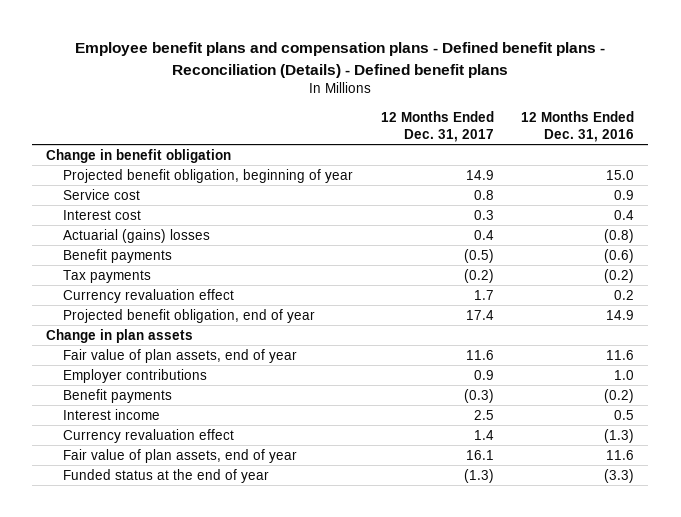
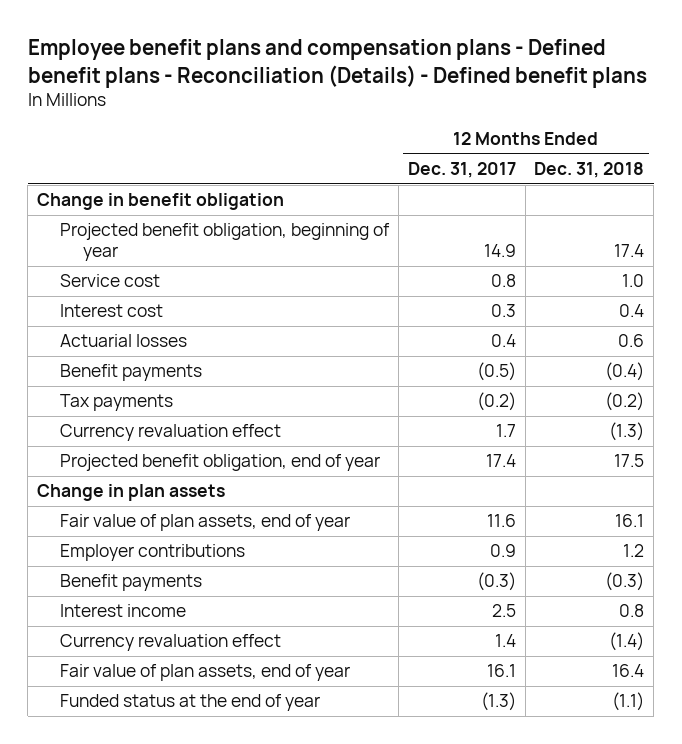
[521,110,635,142] 12 Months Ended Dec. 31, 2016 -> none
none -> [534,162,645,179] Dec. 31, 2018
[62,228,210,243] Actuarial (gains) losses -> [59,334,187,348] Actuarial losses

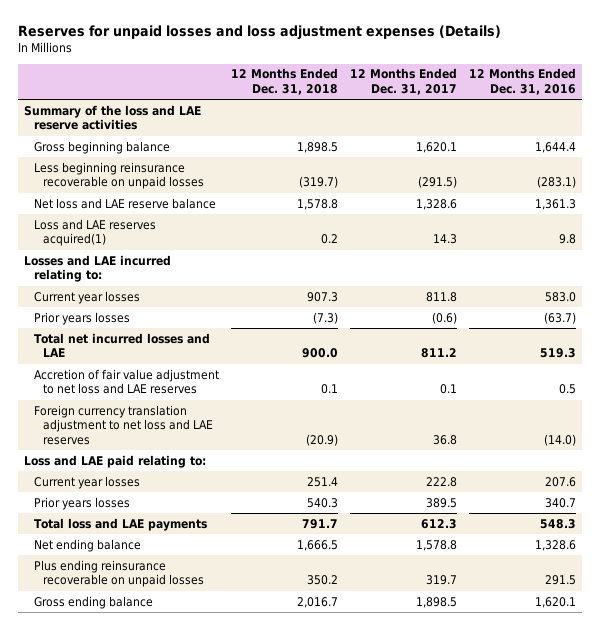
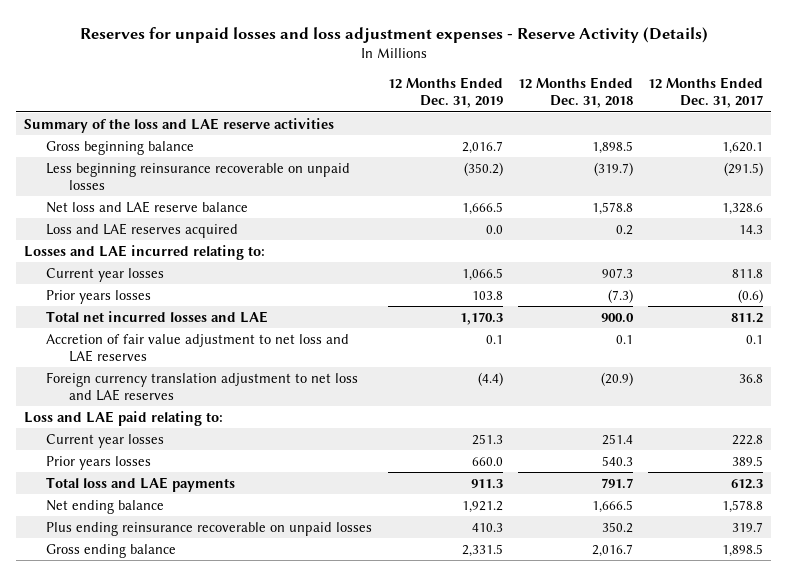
[18,25,502,41] Reserves for unpaid losses and loss adjustment expenses (Details) -> [79,26,708,43] Reserves for unpaid losses and loss adjustment expenses - Reserve Activity (Details)
[469,68,577,96] 12 Months Ended Dec. 31, 2016 -> none
none -> [387,77,503,109] 12 Months Ended Dec. 31, 2019
[33,218,156,247] Loss and LAE reserves acquired(1) -> [46,222,239,238] Loss and LAE reserves acquired

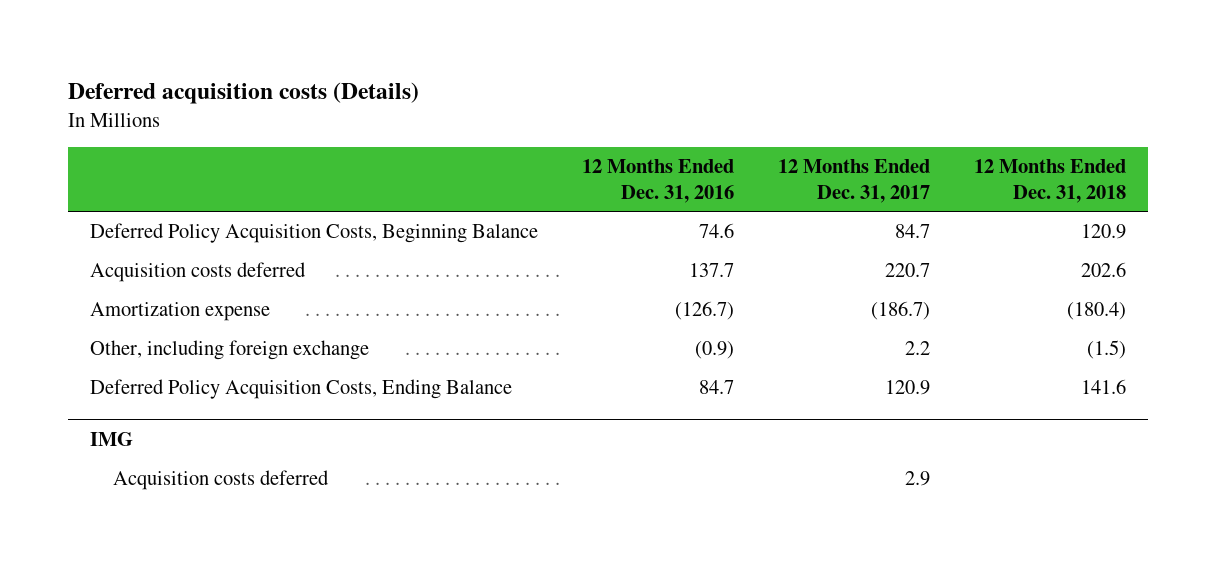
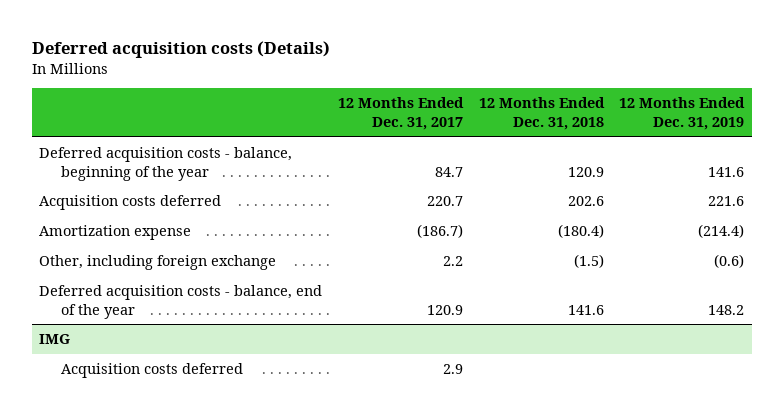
[581,159,734,203] 12 Months Ended Dec. 31, 2016 -> none
none -> [619,97,746,131] 12 Months Ended Dec. 31, 2019
[89,223,538,244] Deferred Policy Acquisition Costs, Beginning Balance -> [39,146,293,181] Deferred acquisition costs - balance, beginning of the year
[89,379,512,400] Deferred Policy Acquisition Costs, Ending Balance -> [39,284,323,319] Deferred acquisition costs - balance, end of the year

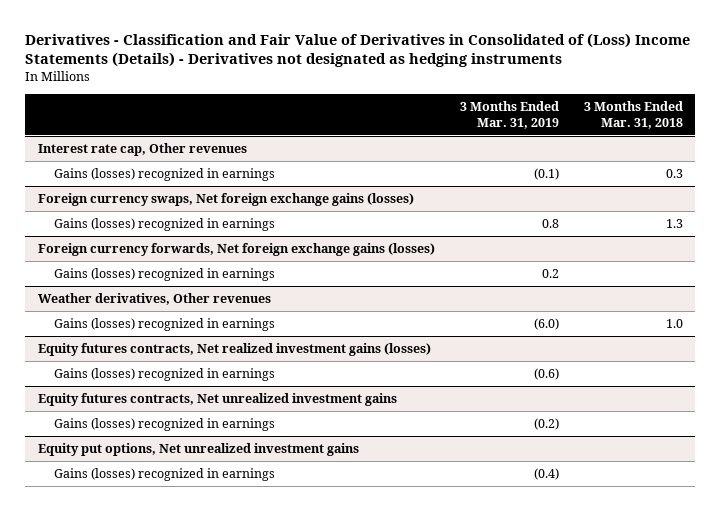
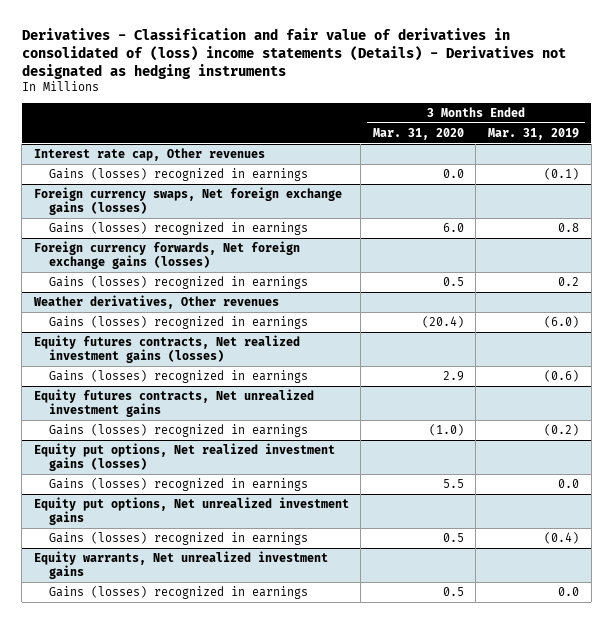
[25,32,691,68] Derivatives - Classification and Fair Value of Derivatives in Consolidated of (Loss) Income Statements (Details) - Derivatives not designated as hedging instruments -> [21,27,566,79] Derivatives - Classification and fair value of derivatives in consolidated of (loss) income statements (Details) - Derivatives not designated as hedging instruments
[583,100,683,129] 3 Months Ended Mar. 31, 2018 -> none
none -> [372,127,464,140] Mar. 31, 2020
none -> [33,443,335,472] Equity put options, Net realized investment gains (losses)
none -> [48,478,308,492] Gains (losses) recognized in earnings
none -> [33,551,328,580] Equity warrants, Net unrealized investment gains
none -> [48,586,308,600] Gains (losses) recognized in earnings

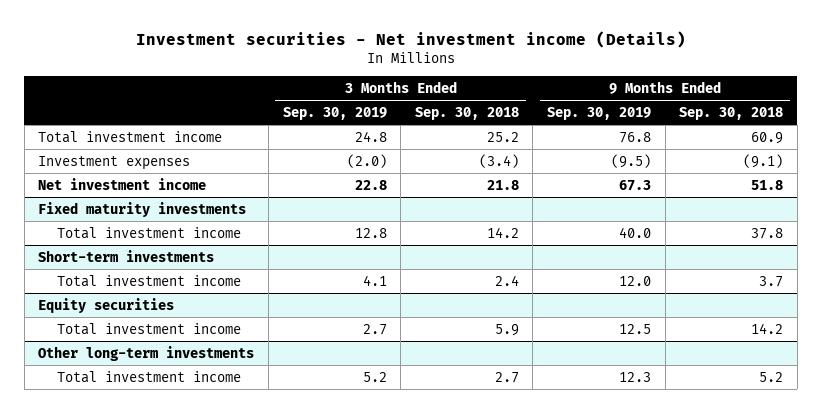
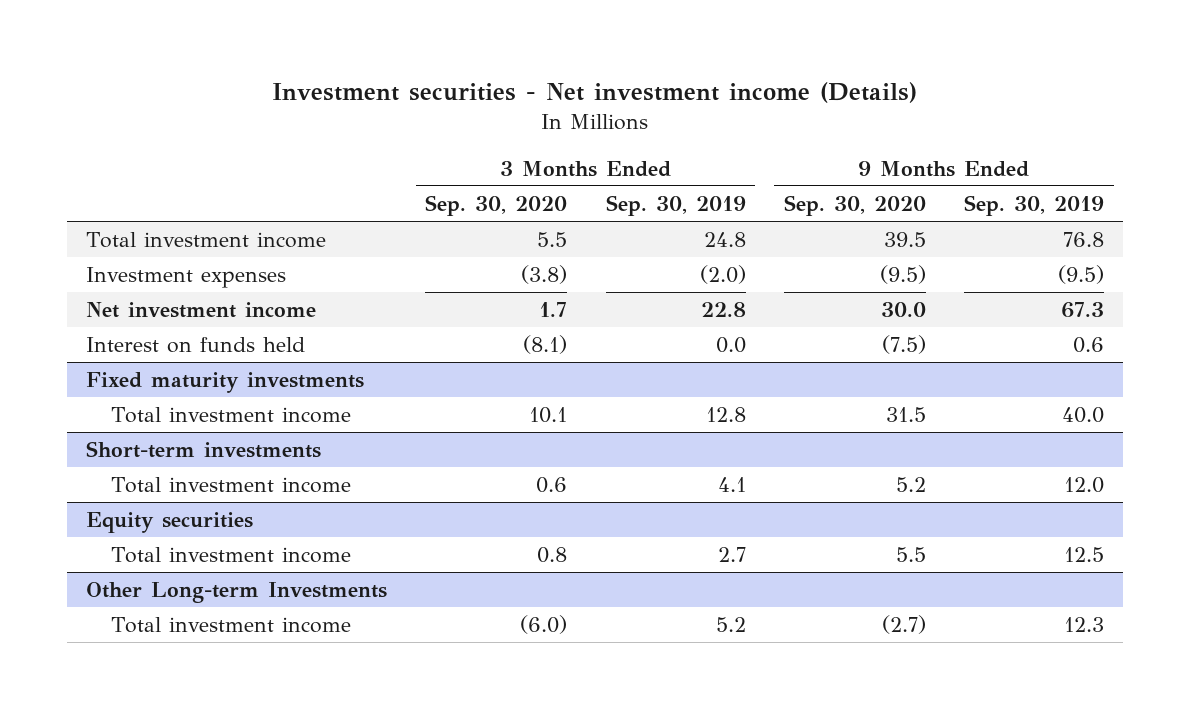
[414,106,519,120] Sep. 30, 2018 -> none
[679,106,784,120] Sep. 30, 2018 -> none
none -> [425,194,568,216] Sep. 30, 2020
none -> [783,194,926,216] Sep. 30, 2020
none -> [86,336,306,353] Interest on funds held
[38,345,255,361] Other long-term investments -> [86,581,388,603] Other Long-term Investments

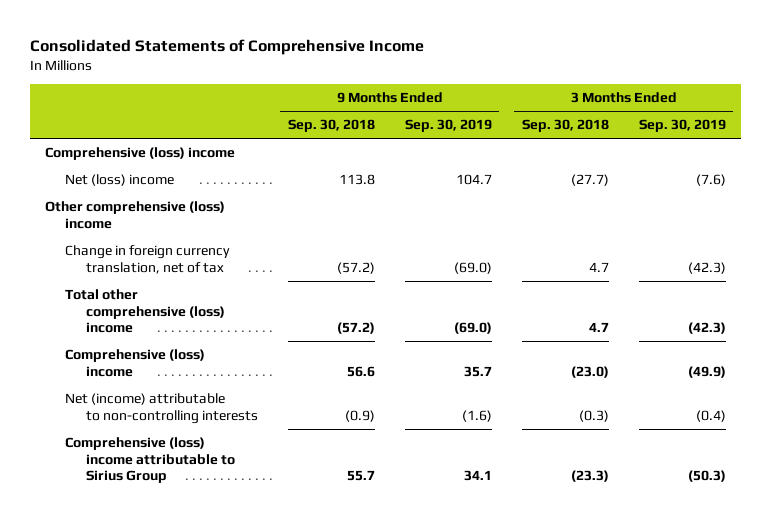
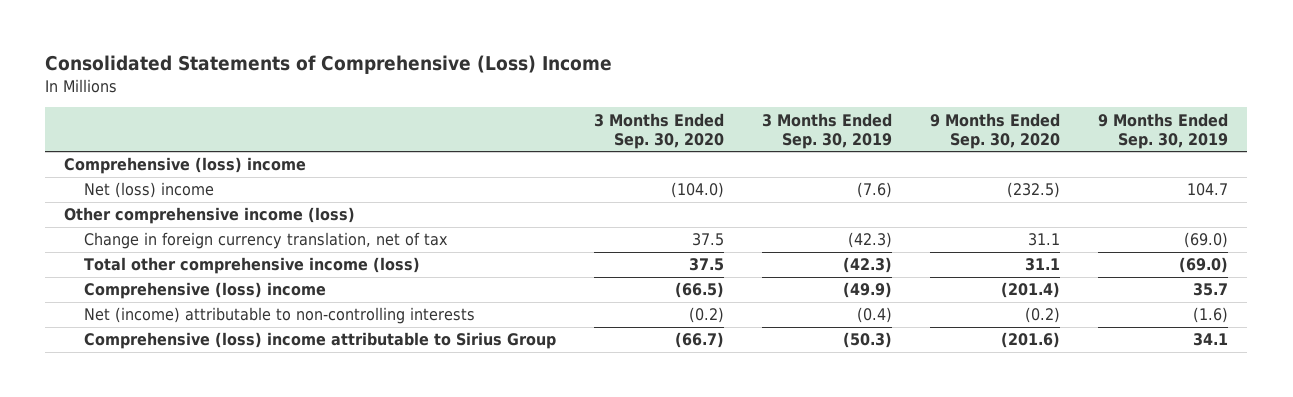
[29,39,424,56] Consolidated Statements of Comprehensive Income -> [45,55,613,75] Consolidated Statements of Comprehensive (Loss) Income
[287,119,375,133] Sep. 30, 2018 -> none
[521,119,609,133] Sep. 30, 2018 -> none
none -> [594,112,725,149] 3 Months Ended Sep. 30, 2020
none -> [930,112,1061,149] 9 Months Ended Sep. 30, 2020
[44,201,225,229] Other comprehensive (loss) income -> [64,207,356,225] Other comprehensive income (loss)
[65,289,225,334] Total other comprehensive (loss) income -> [84,257,421,275] Total other comprehensive income (loss)

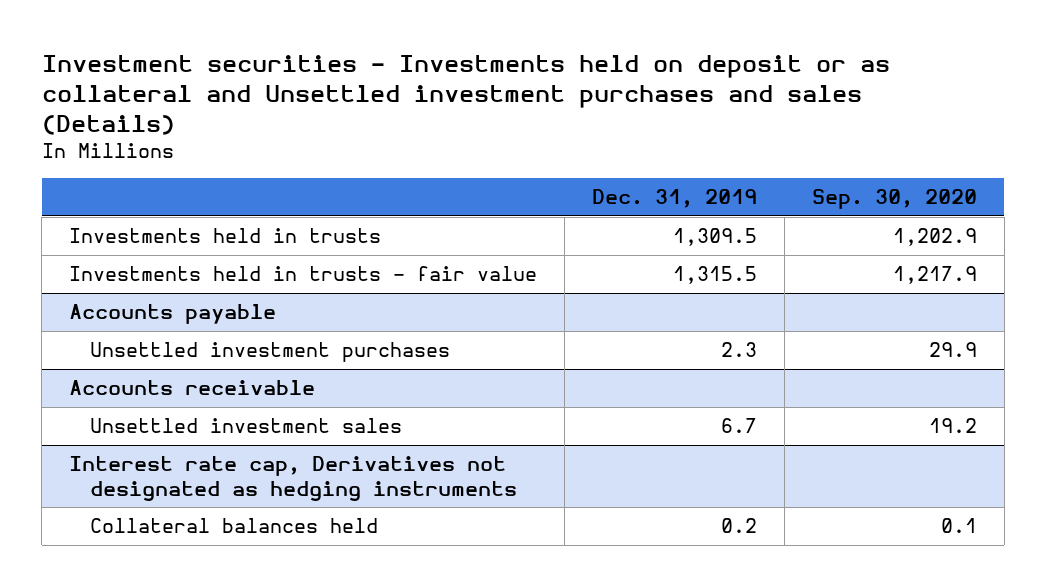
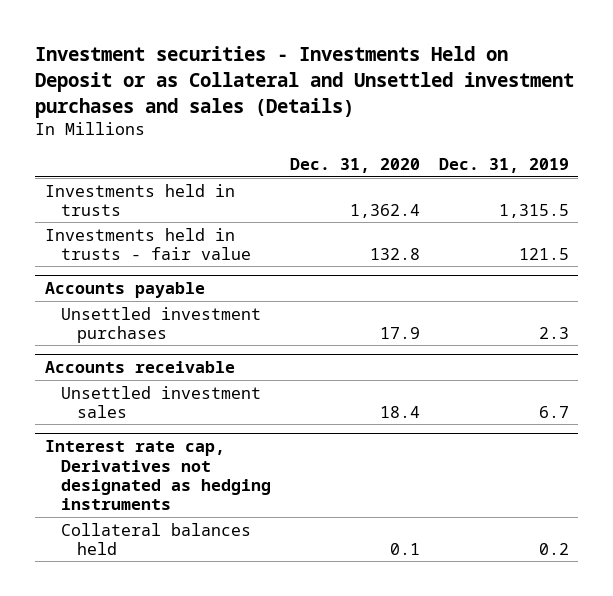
[41,54,890,136] Investment securities - Investments held on deposit or as collateral and Unsettled investment purchases and sales (Details) -> [34,45,574,118] Investment securities - Investments Held on Deposit or as Collateral and Unsettled investment purchases and sales (Details)
[811,189,977,210] Sep. 30, 2020 -> none
none -> [289,158,420,174] Dec. 31, 2020
[673,228,758,247] 1,309.5 -> [498,203,569,218] 1,315.5
[673,266,758,285] 1,315.5 -> [518,247,569,260] 121.5

